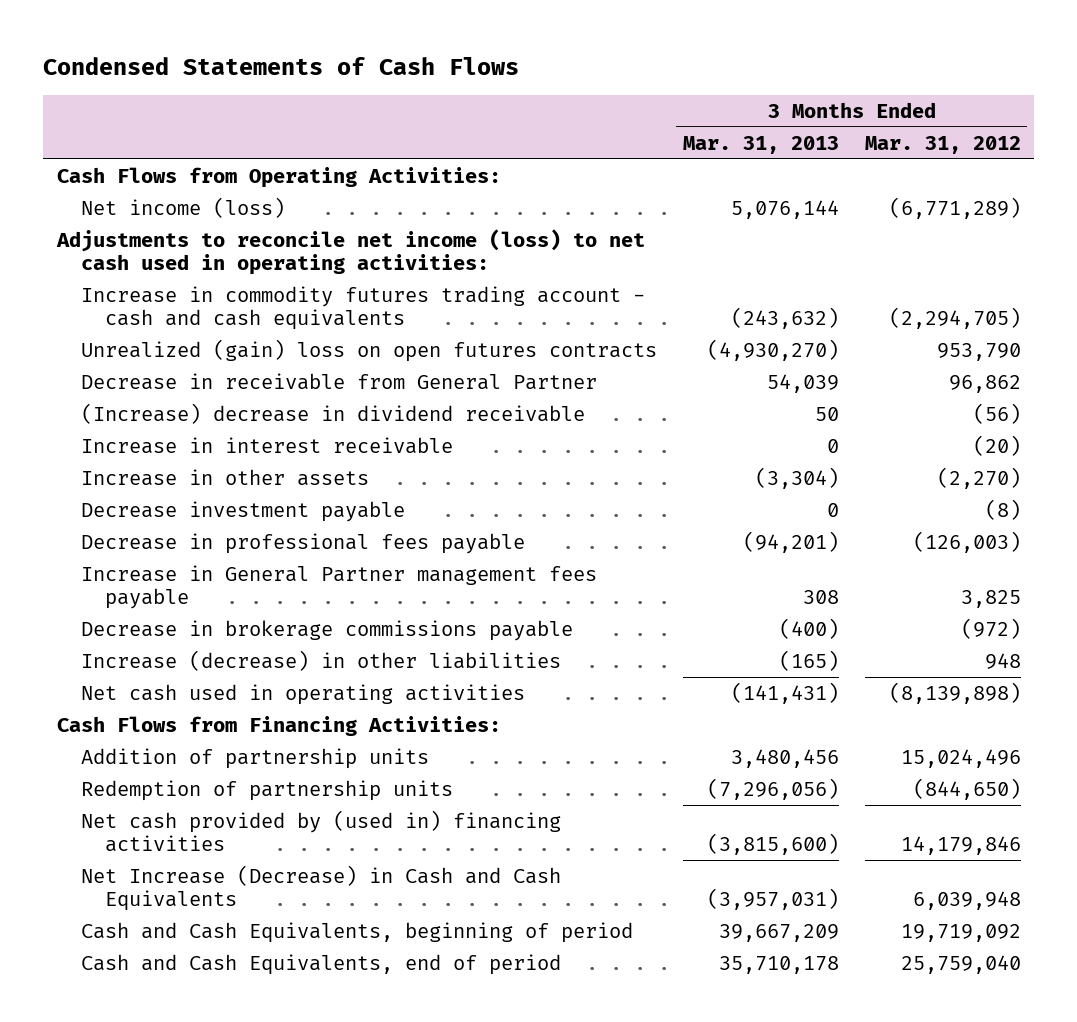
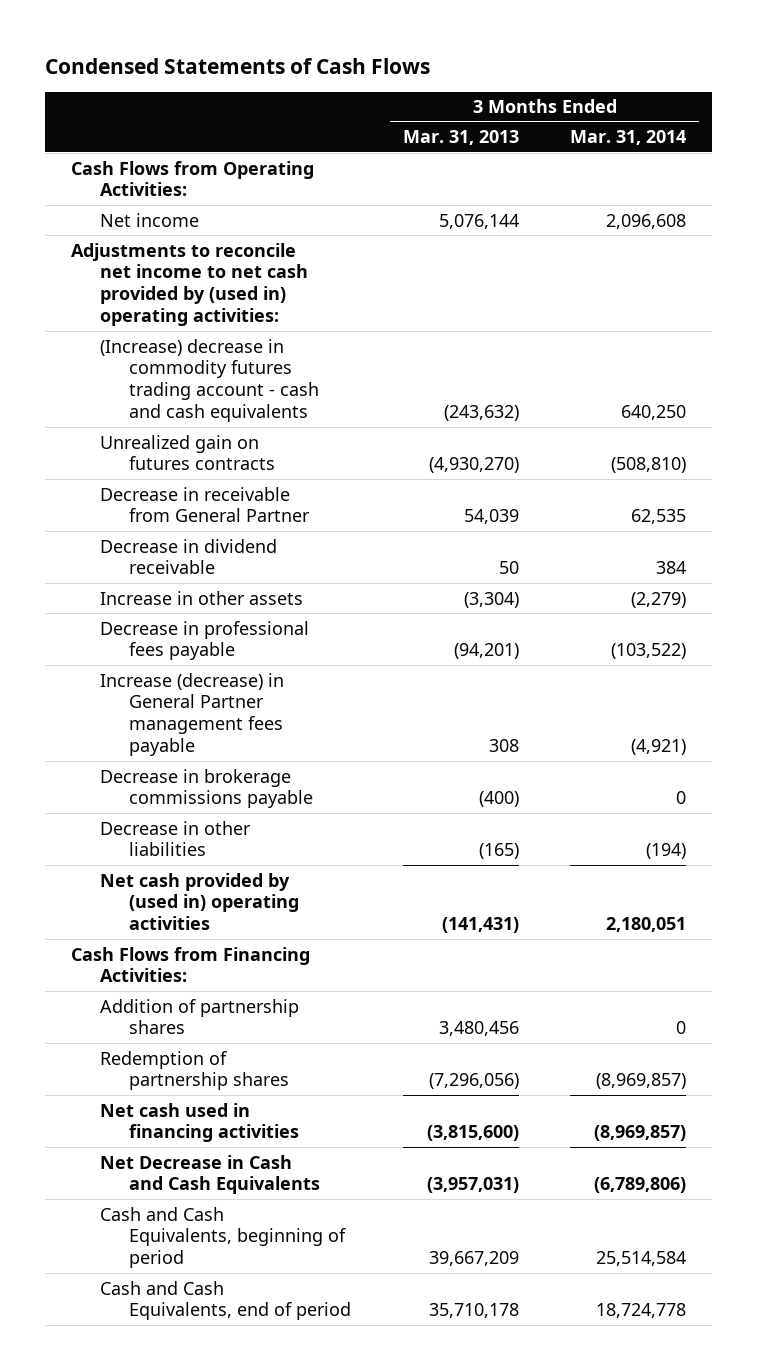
[864,135,1021,154] Mar. 31, 2012 -> none
none -> [570,130,687,146] Mar. 31, 2014
[80,196,285,218] Net income (loss) -> [100,212,200,227] Net income
[55,228,645,276] Adjustments to reconcile net income (loss) to net cash used in operating activities: -> [71,242,309,327] Adjustments to reconcile net income to net cash provided by (used in) operating activities:
[80,285,645,331] Increase in commodity futures trading account - cash and cash equivalents -> [100,338,320,423] (Increase) decrease in commodity futures trading account - cash and cash equivalents
[80,338,657,362] Unrealized (gain) loss on open futures contracts -> [100,434,276,471] Unrealized gain on futures contracts
[80,436,453,454] Increase in interest receivable -> none
[80,402,585,424] (Increase) decrease in dividend receivable -> [100,538,278,575] Decrease in dividend receivable
[80,500,405,522] Decrease investment payable -> none
[80,564,597,610] Increase in General Partner management fees payable -> [100,672,285,757] Increase (decrease) in General Partner management fees payable
[80,649,561,671] Increase (decrease) in other liabilities -> [100,820,252,857] Decrease in other liabilities
[80,683,525,705] Net cash used in operating activities -> [100,872,300,931] Net cash provided by (used in) operating activities
[80,747,429,769] Addition of partnership units -> [100,998,300,1035] Addition of partnership shares
[80,779,453,801] Redemption of partnership units -> [100,1050,290,1091] Redemption of partnership shares
[80,809,561,853] Net cash provided by (used in) financing activities -> [100,1102,300,1143] Net cash used in financing activities
[80,864,561,912] Net Increase (Decrease) in Cash and Cash Equivalents -> [100,1154,321,1195] Net Decrease in Cash and Cash Equivalents

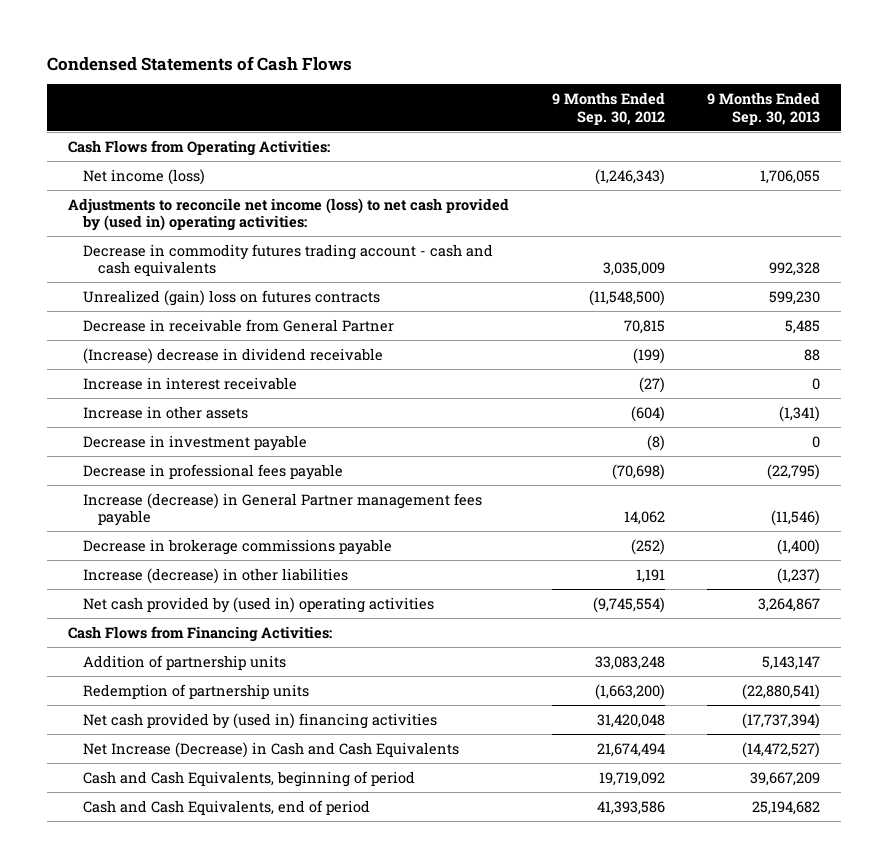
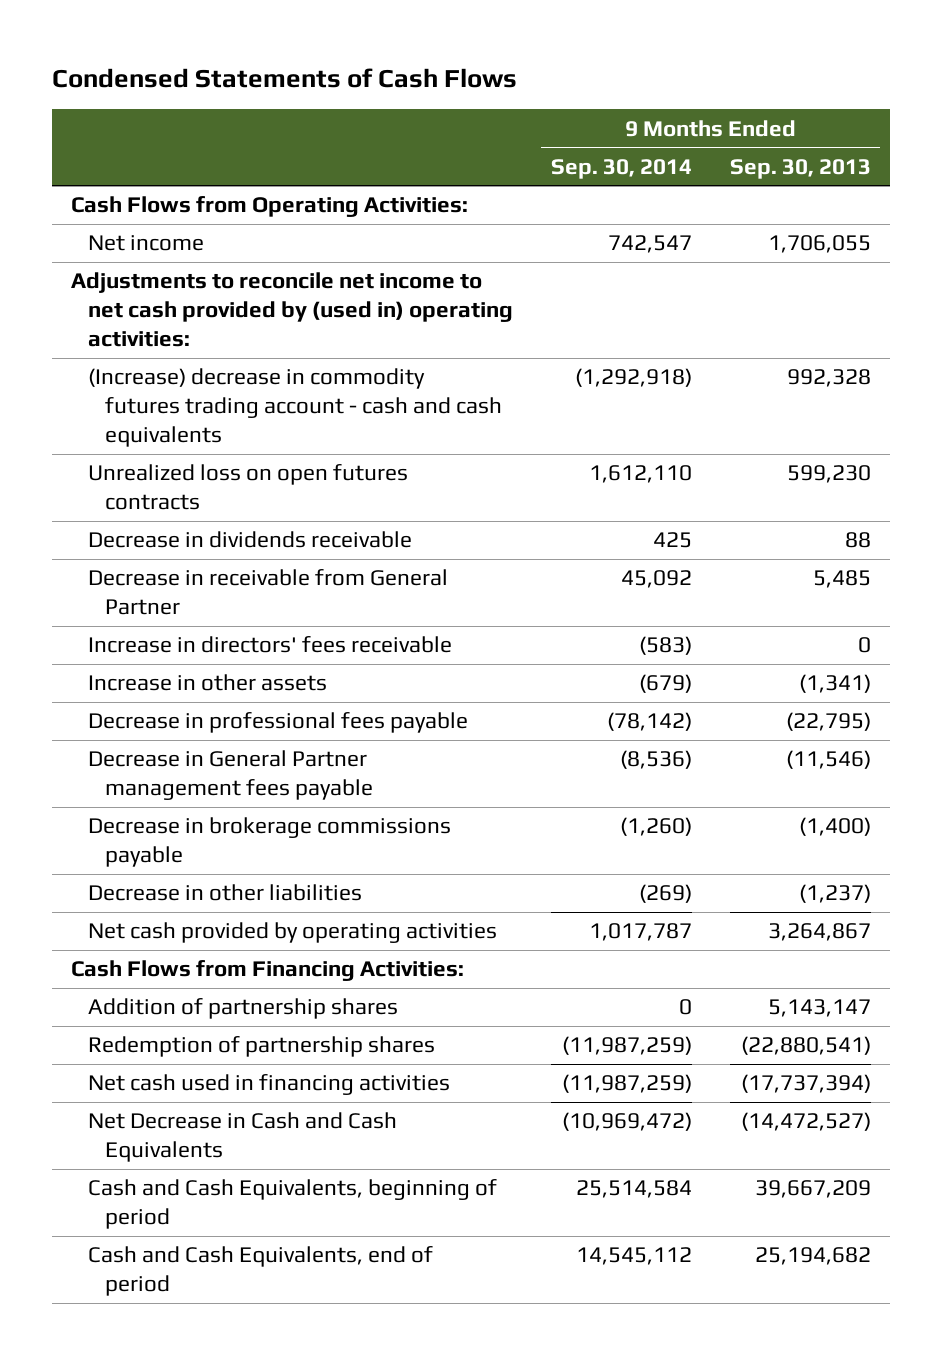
[551,92,665,125] 9 Months Ended Sep. 30, 2012 -> none
none -> [550,158,692,179] Sep. 30, 2014
[83,168,206,185] Net income (loss) -> [87,235,204,252] Net income
[68,197,510,232] Adjustments to reconcile net income (loss) to net cash provided by (used in) operating activities: -> [70,272,513,347] Adjustments to reconcile net income to net cash provided by (used in) operating activities:
[83,243,494,277] Decrease in commodity futures trading account - cash and cash equivalents -> [87,368,503,447] (Increase) decrease in commodity futures trading account - cash and cash equivalents
[83,289,381,306] Unrealized (gain) loss on futures contracts -> [87,464,408,511] Unrealized loss on open futures contracts
none -> [87,531,412,549] Decrease in dividends receivable
[83,347,384,364] (Increase) decrease in dividend receivable -> none
[83,376,298,390] Increase in interest receivable -> [87,636,452,654] Increase in directors' fees receivable
[83,434,308,451] Decrease in investment payable -> none
[83,492,483,527] Increase (decrease) in General Partner management fees payable -> [87,750,374,801] Decrease in General Partner management fees payable
[83,567,349,584] Increase (decrease) in other liabilities -> [87,884,362,902] Decrease in other liabilities
[83,596,435,613] Net cash provided by (used in) operating activities -> [87,922,497,944] Net cash provided by operating activities
[83,654,287,670] Addition of partnership units -> [87,998,398,1020] Addition of partnership shares
[83,683,310,699] Redemption of partnership units -> [87,1036,435,1058] Redemption of partnership shares
[83,712,438,729] Net cash provided by (used in) financing activities -> [87,1074,450,1096] Net cash used in financing activities
[83,741,460,758] Net Increase (Decrease) in Cash and Cash Equivalents -> [87,1112,397,1163] Net Decrease in Cash and Cash Equivalents

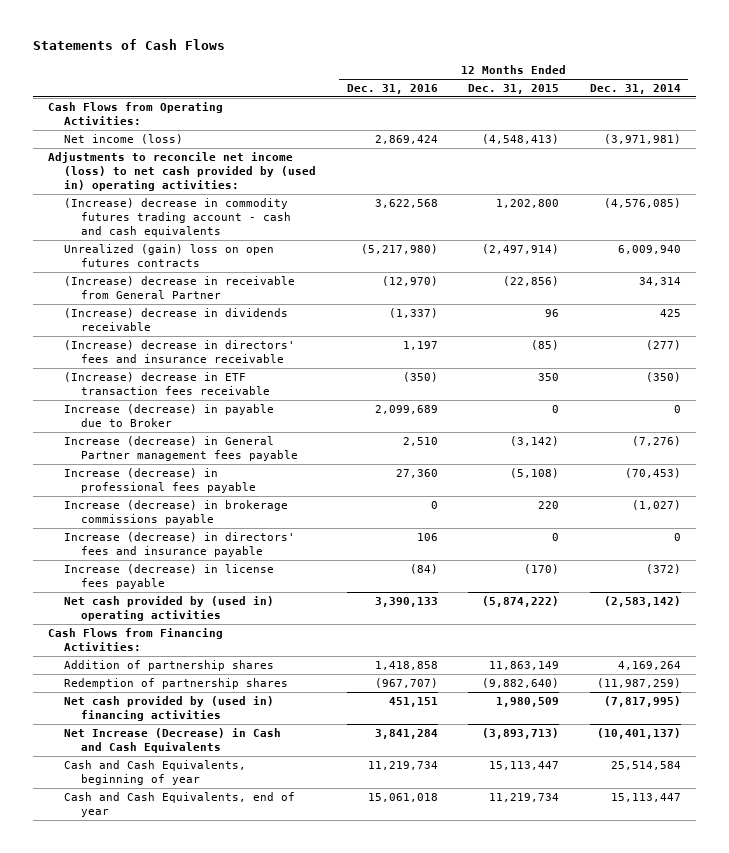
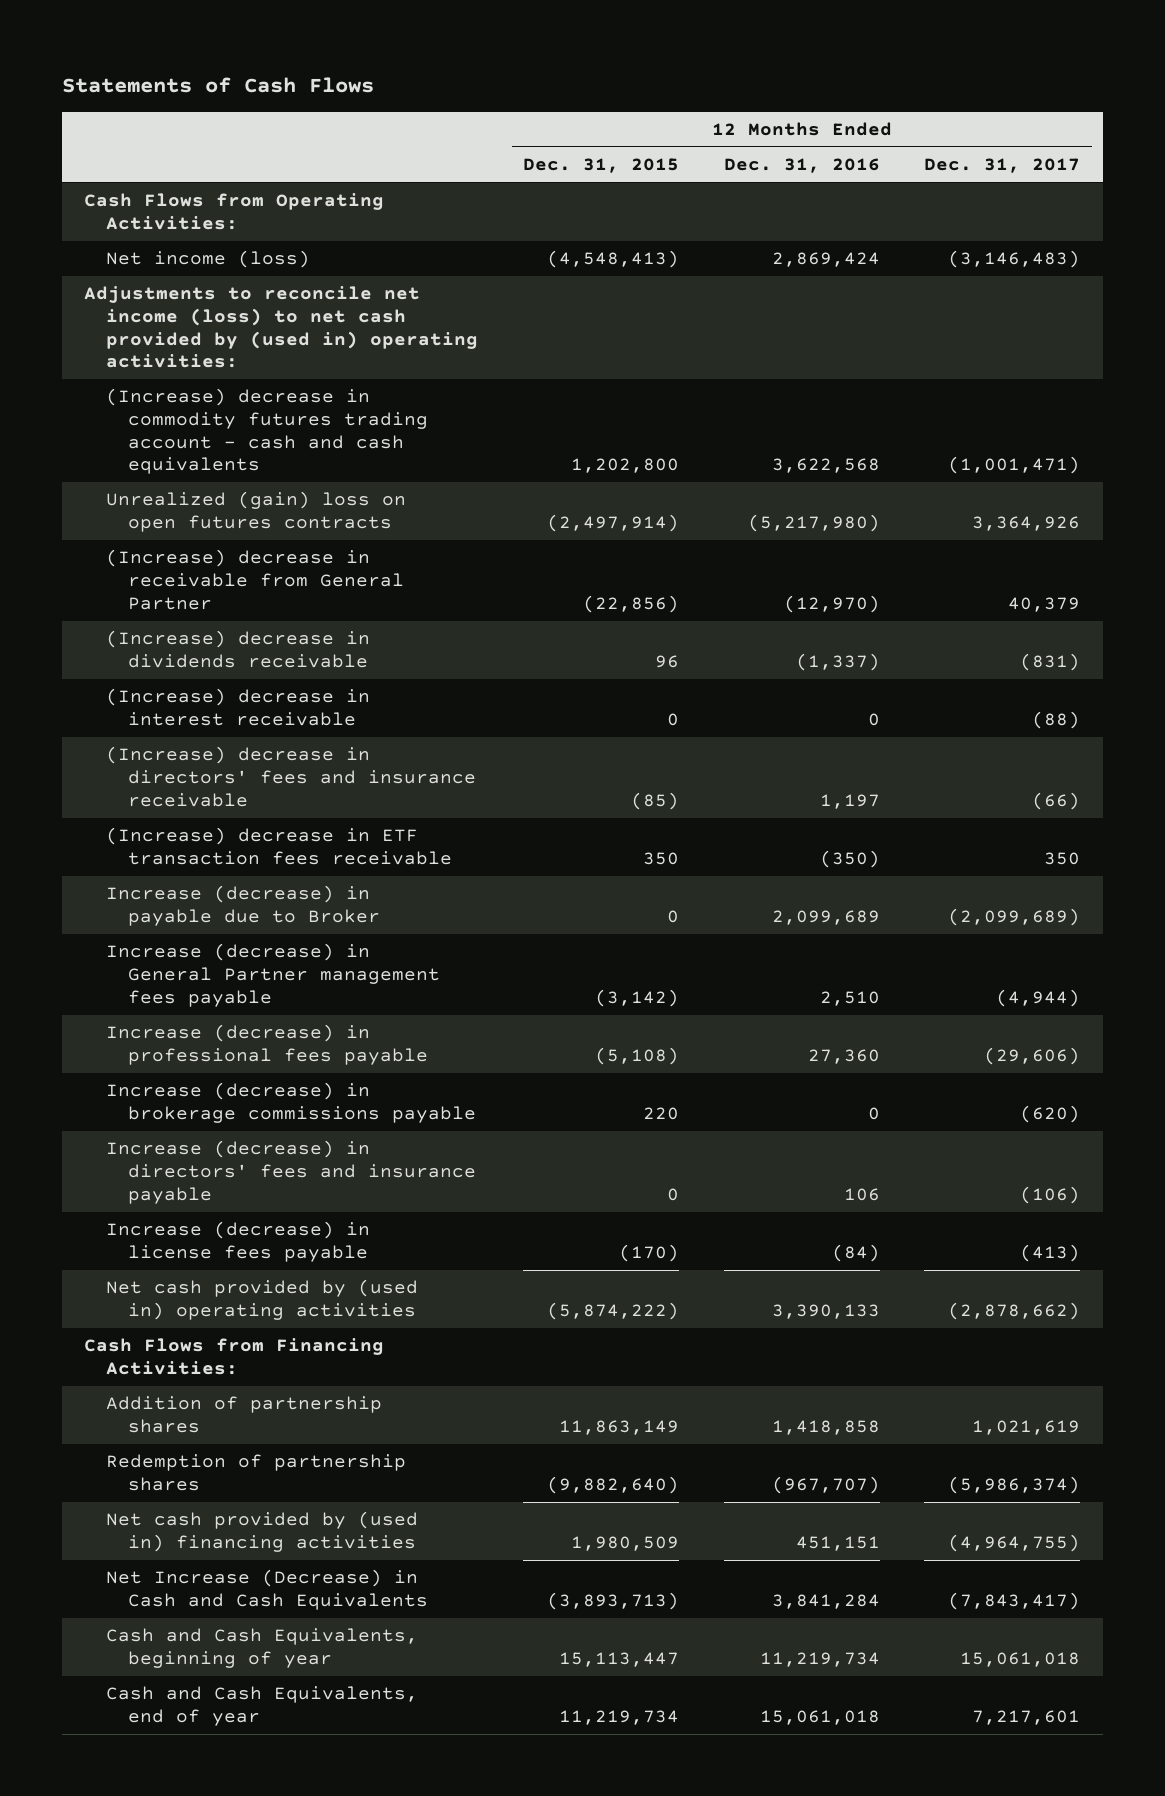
[589,83,681,94] Dec. 31, 2014 -> none
none -> [924,158,1081,174] Dec. 31, 2017
none -> [106,688,371,727] (Increase) decrease in interest receivable

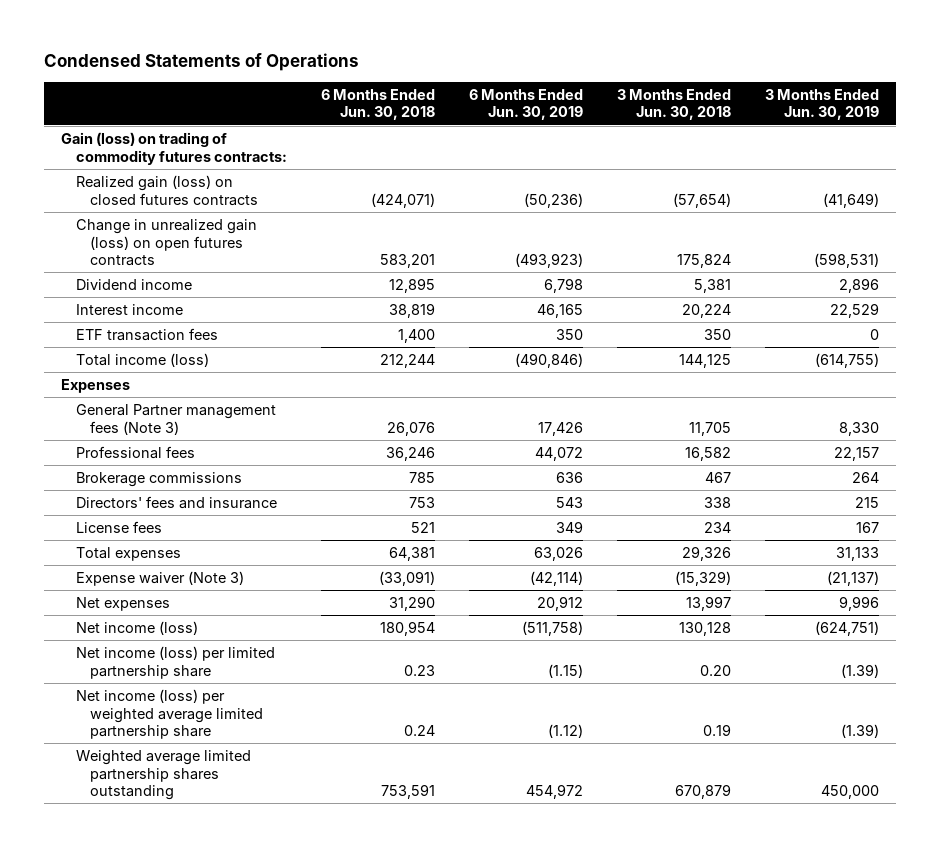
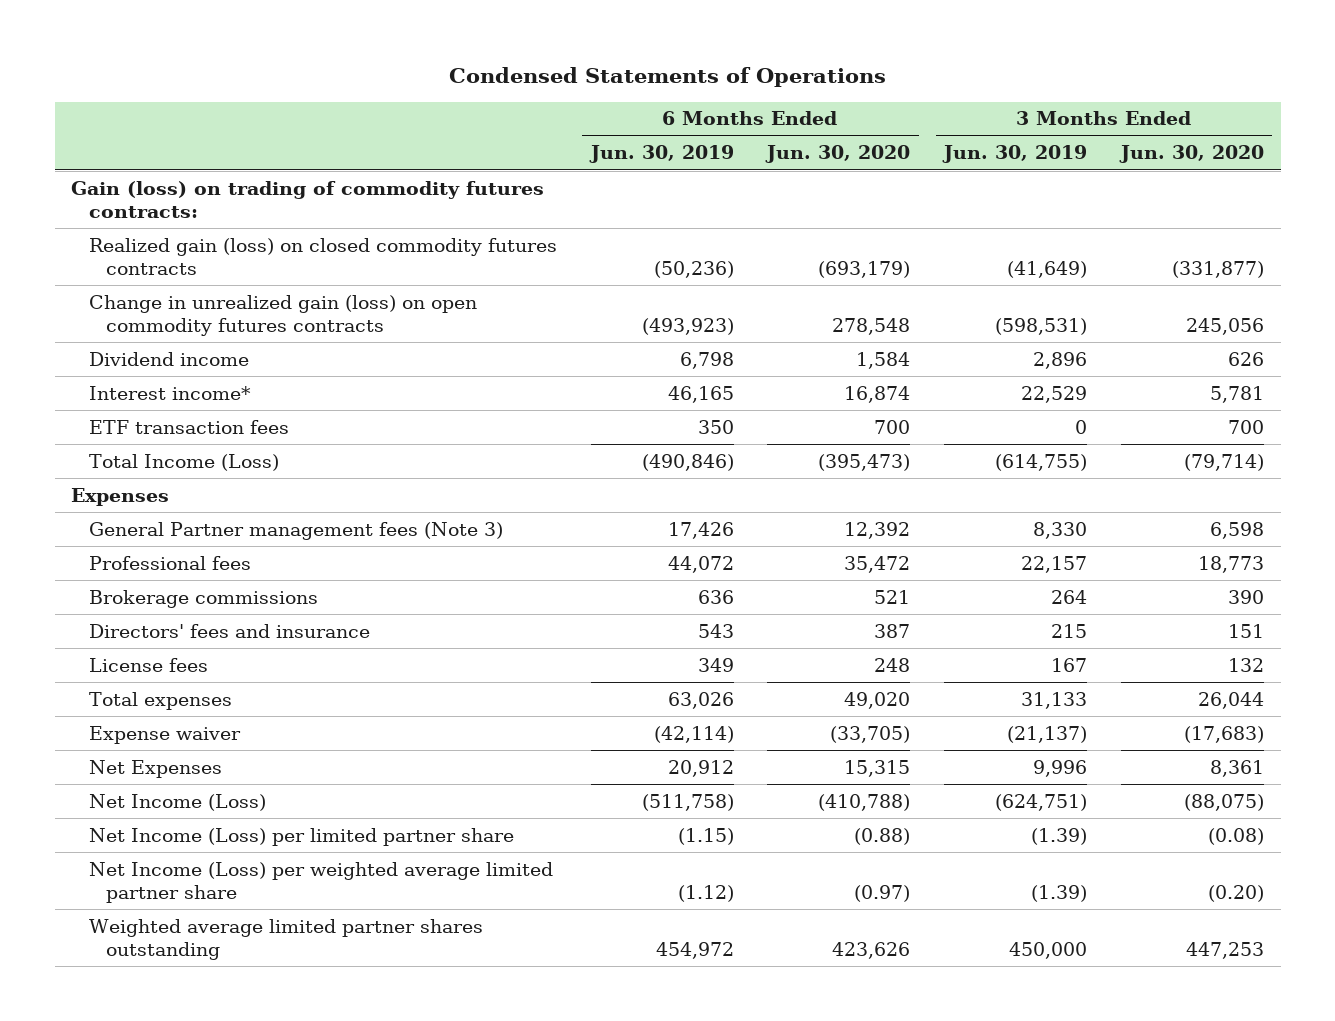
[320,88,435,121] 6 Months Ended Jun. 30, 2018 -> none
[617,88,732,121] 3 Months Ended Jun. 30, 2018 -> none
none -> [765,145,911,164] Jun. 30, 2020
none -> [1118,145,1264,164] Jun. 30, 2020
[75,175,259,206] Realized gain (loss) on closed futures contracts -> [88,237,557,276] Realized gain (loss) on closed commodity futures contracts
[75,219,257,267] Change in unrealized gain (loss) on open futures contracts -> [88,294,477,337] Change in unrealized gain (loss) on open commodity futures contracts
[75,304,183,316] Interest income -> [88,385,251,400] Interest income*
[75,353,209,368] Total income (loss) -> [88,453,279,471] Total Income (Loss)
[75,571,244,587] Expense waiver (Note 3) -> [88,725,241,744] Expense waiver
[75,597,170,612] Net expenses -> [88,759,222,778] Net Expenses
[75,621,198,636] Net income (loss) -> [88,793,266,811] Net Income (Loss)
[75,646,275,679] Net income (loss) per limited partnership share -> [88,827,514,846] Net Income (Loss) per limited partner share
[75,689,264,740] Net income (loss) per weighted average limited partnership share -> [88,861,553,904] Net Income (Loss) per weighted average limited partner share
[75,750,251,801] Weighted average limited partnership shares outstanding -> [88,918,483,961] Weighted average limited partner shares outstanding

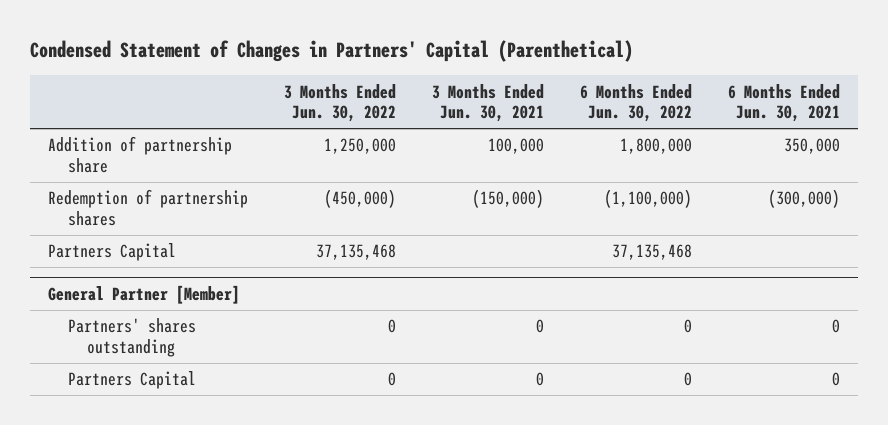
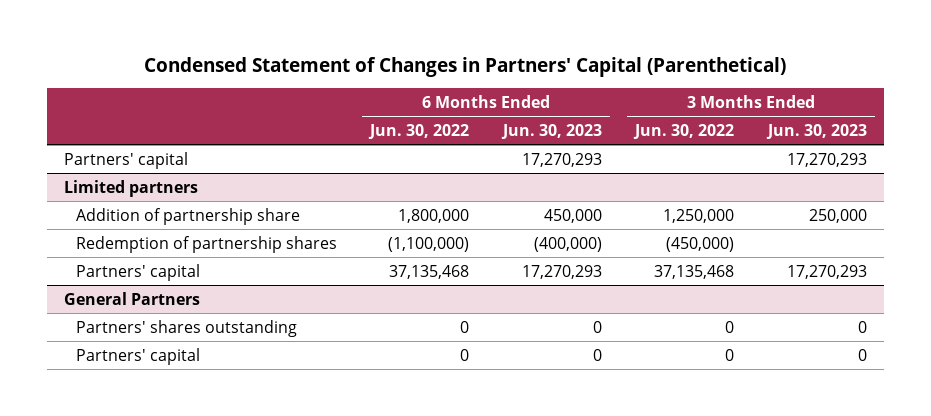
[432,83,545,123] 3 Months Ended Jun. 30, 2021 -> none
[728,83,841,123] 6 Months Ended Jun. 30, 2021 -> none
none -> [500,123,602,139] Jun. 30, 2023
none -> [765,123,867,139] Jun. 30, 2023
none -> [63,151,188,169] Partners' capital
none -> [63,179,198,197] Limited partners
[47,243,176,262] Partners Capital -> [75,263,200,281] Partners' capital
[47,284,240,304] General Partner [Member] -> [63,291,200,305] General Partners
[67,371,196,390] Partners Capital -> [75,347,200,365] Partners' capital

